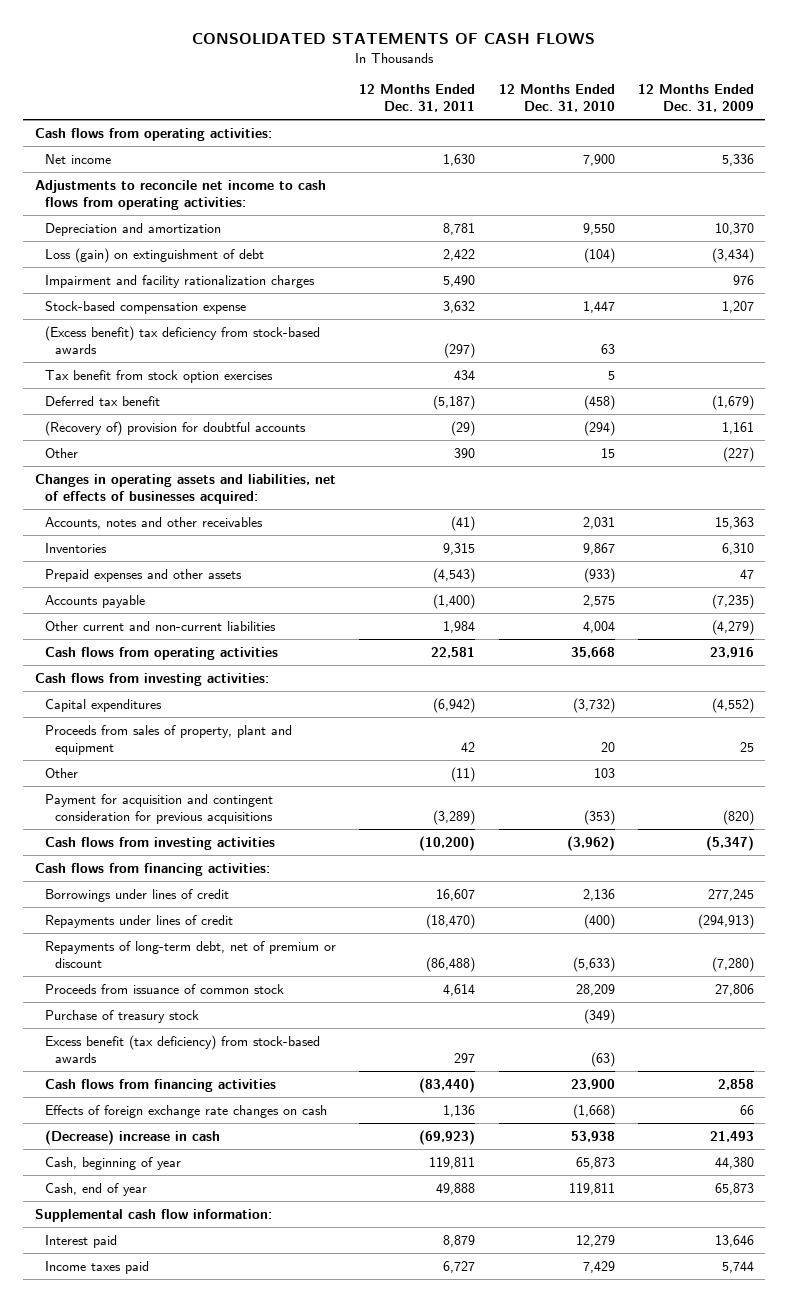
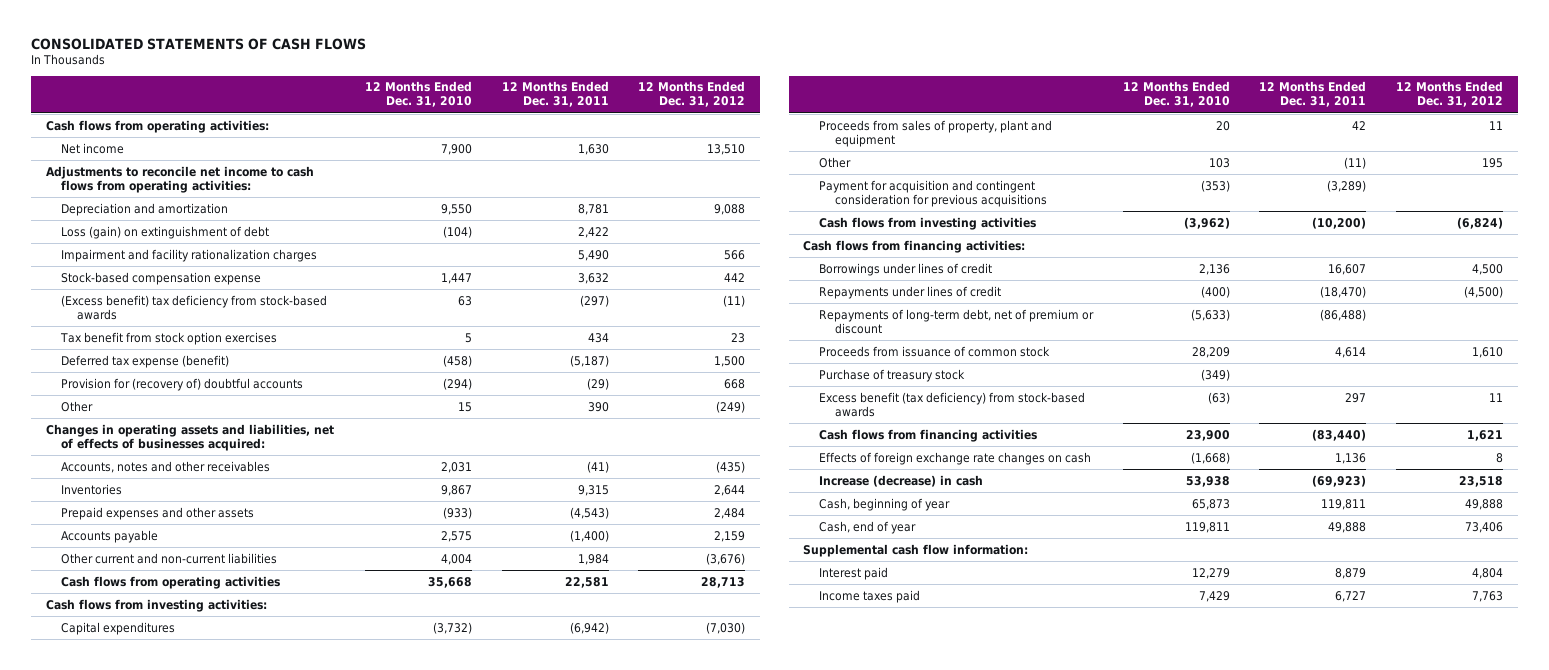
[637,83,754,113] 12 Months Ended Dec. 31, 2009 -> none
none -> [638,81,746,108] 12 Months Ended Dec. 31, 2012
[44,395,160,406] Deferred tax benefit -> [61,354,230,368] Deferred tax expense (benefit)
[44,420,306,436] (Recovery of) provision for doubtful accounts -> [61,377,304,391] Provision for (recovery of) doubtful accounts
[44,1129,220,1145] (Decrease) increase in cash -> [819,474,984,487] Increase (decrease) in cash

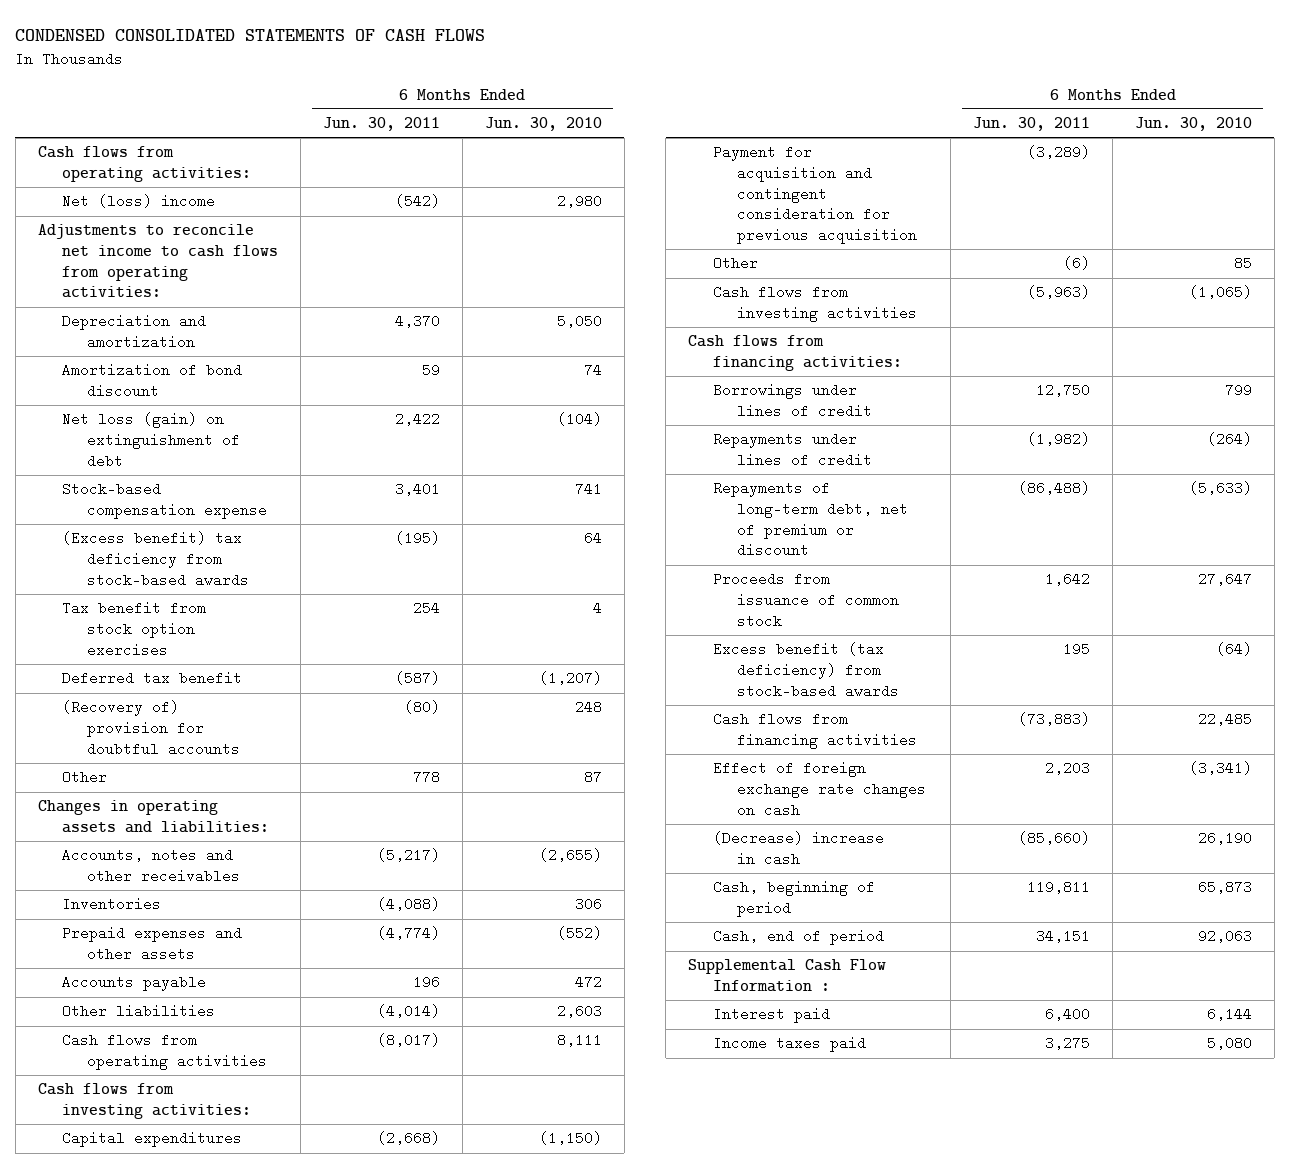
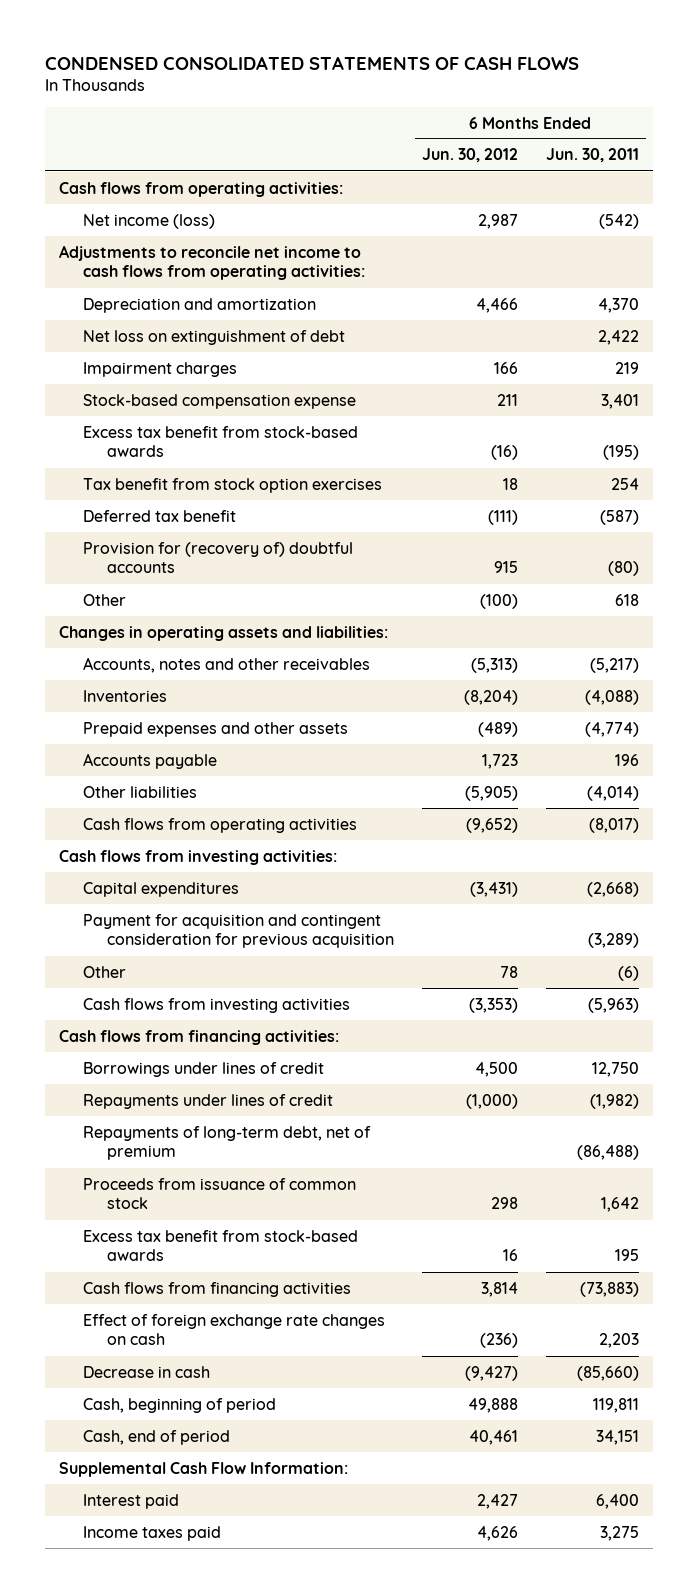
[484,117,602,132] Jun. 30, 2010 -> none
none -> [421,148,518,163] Jun. 30, 2012
[62,194,216,209] Net (loss) income -> [82,213,215,229] Net income (loss)
[62,363,243,399] Amortization of bond discount -> none
[62,412,240,468] Net loss (gain) on extinguishment of debt -> [82,329,345,345] Net loss on extinguishment of debt
none -> [82,361,237,377] Impairment charges
[62,531,249,587] (Excess benefit) tax deficiency from stock-based awards -> [82,425,358,458] Excess tax benefit from stock-based awards
[62,700,240,756] (Recovery of) provision for doubtful accounts -> [82,541,353,574] Provision for (recovery of) doubtful accounts
[413,770,441,785] 778 -> [614,593,639,606] 618
[712,481,909,558] Repayments of long-term debt, net of premium or discount -> [82,1125,371,1161] Repayments of long-term debt, net of premium
[712,642,900,698] Excess benefit (tax deficiency) from stock-based awards -> [82,1229,358,1262] Excess tax benefit from stock-based awards
[712,831,884,867] (Decrease) increase in cash -> [82,1365,210,1378] Decrease in cash
[687,959,886,993] Supplemental Cash Flow Information : -> [58,1461,348,1477] Supplemental Cash Flow Information:

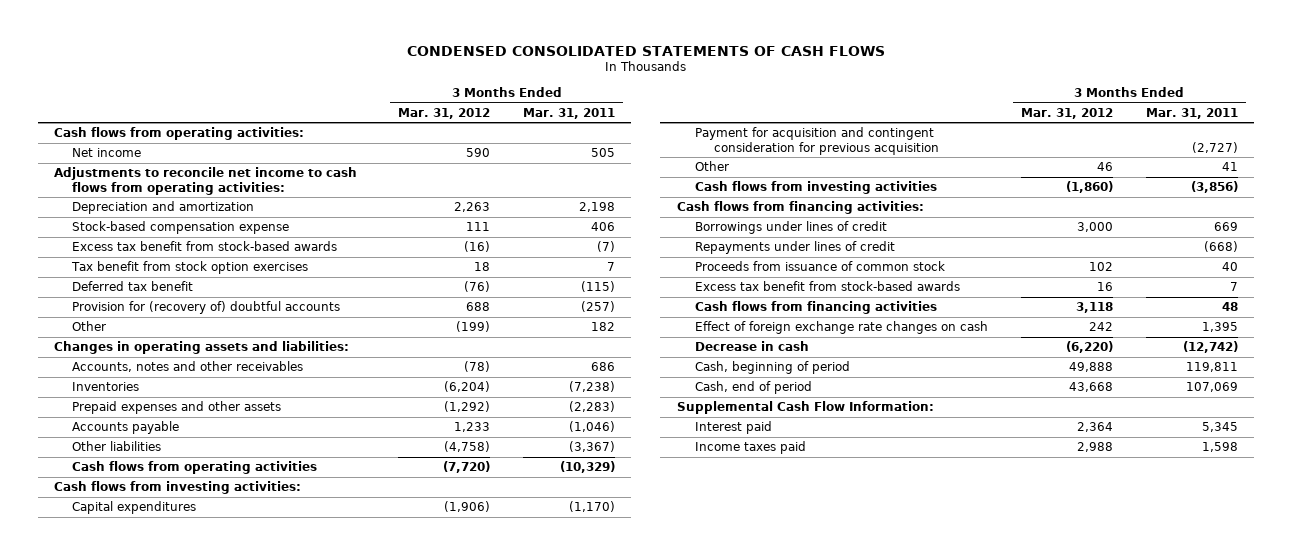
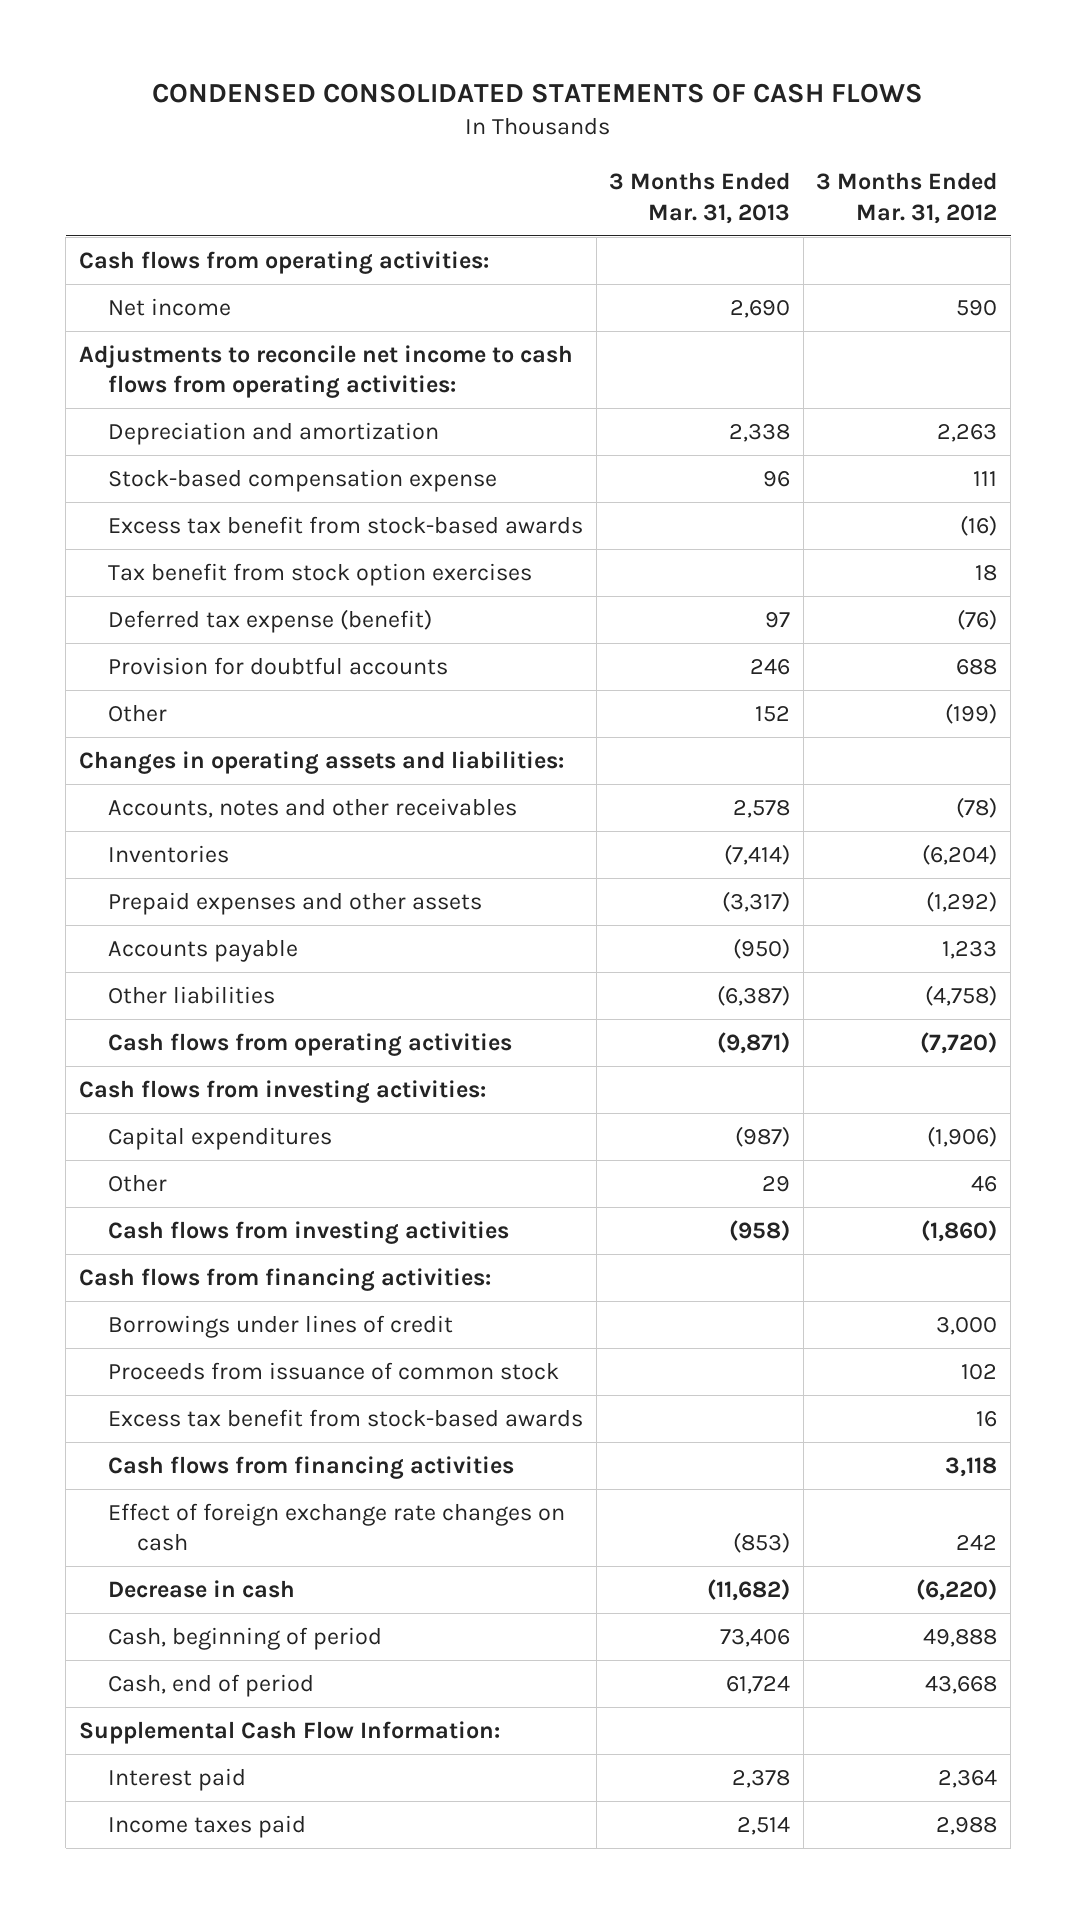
[522,107,615,119] Mar. 31, 2011 -> none
none -> [609,171,791,224] 3 Months Ended Mar. 31, 2013
[72,281,194,292] Deferred tax benefit -> [107,608,432,633] Deferred tax expense (benefit)
[72,301,341,315] Provision for (recovery of) doubtful accounts -> [107,656,448,675] Provision for doubtful accounts
[695,127,939,155] Payment for acquisition and contingent consideration for previous acquisition -> none
[695,241,896,255] Repayments under lines of credit -> none

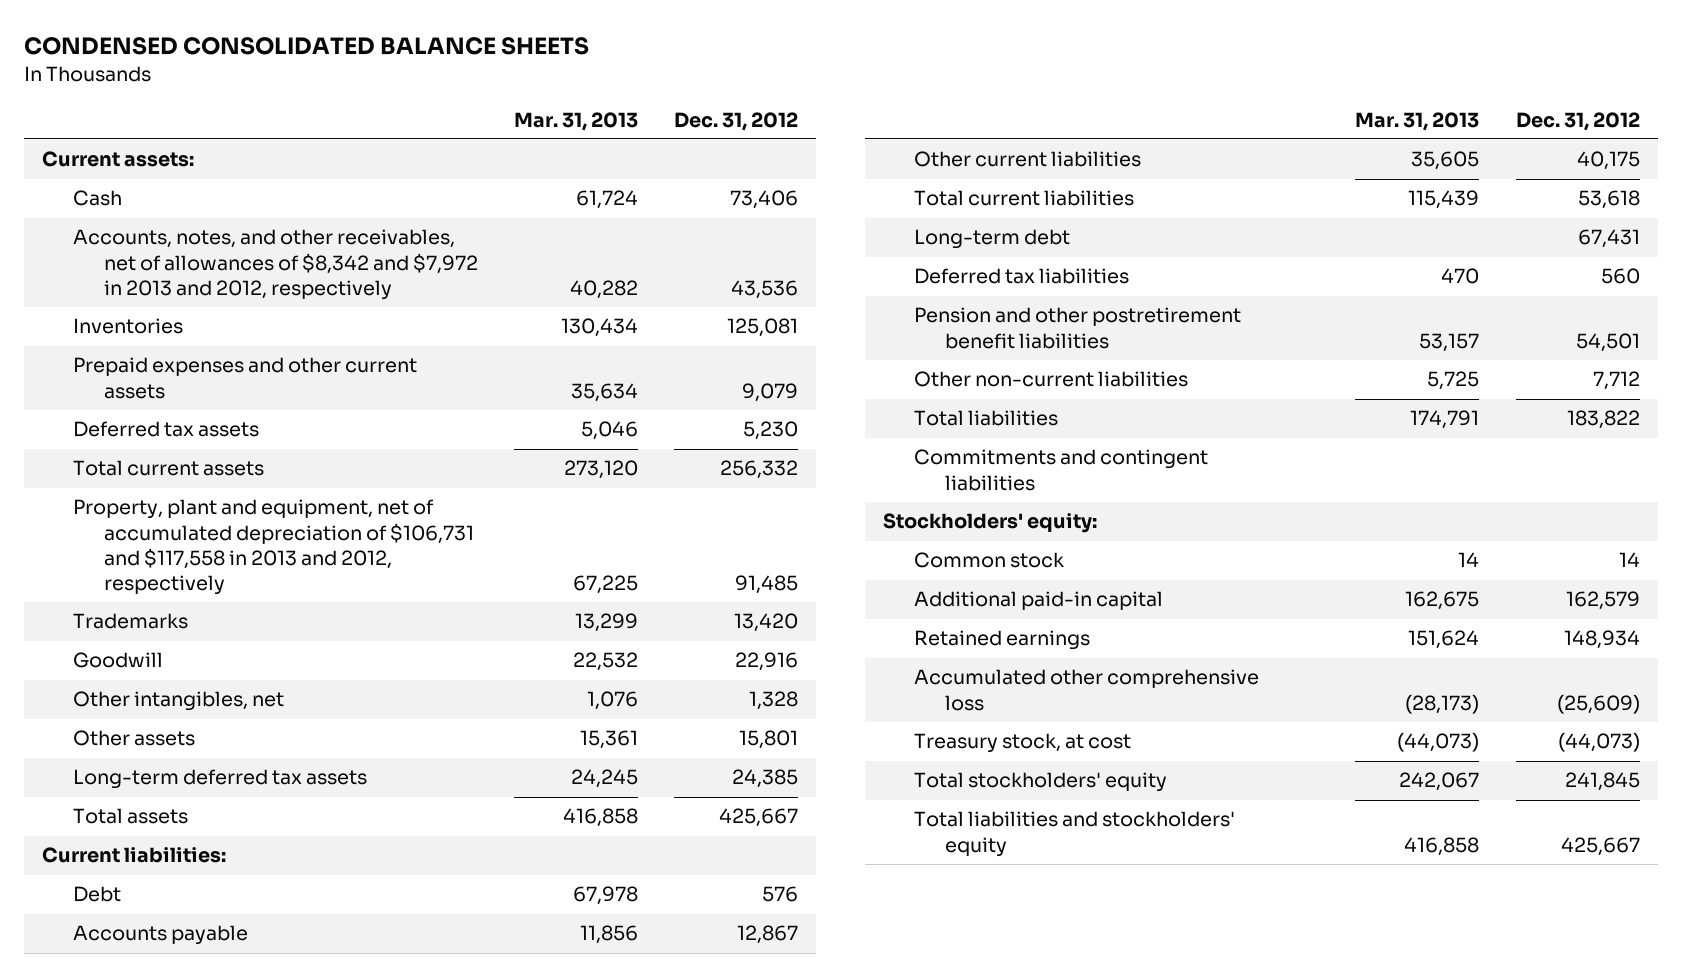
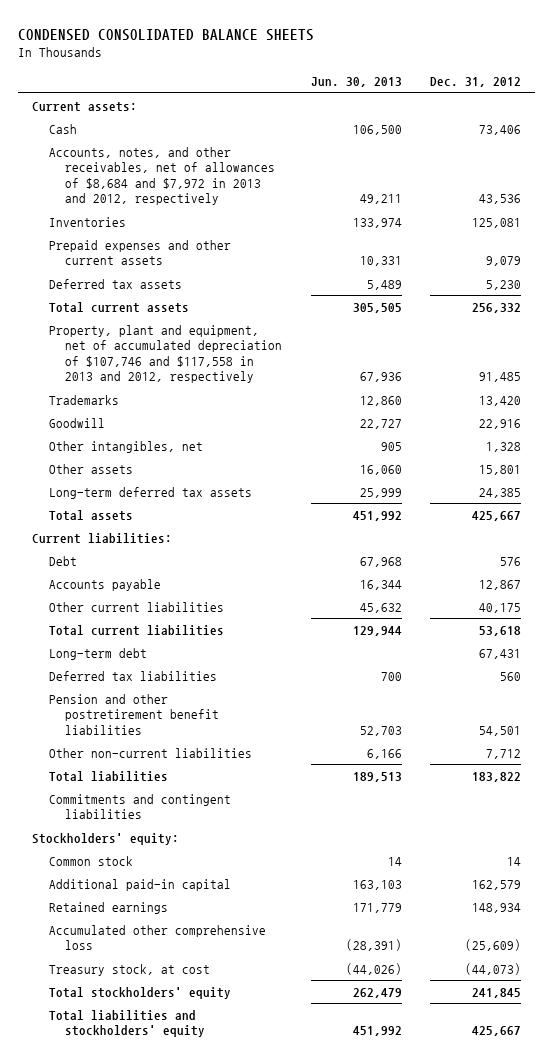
[514,111,639,131] Mar. 31, 2013 -> none
none -> [310,77,402,88] Jun. 30, 2013
[72,229,478,300] Accounts, notes, and other receivables, net of allowances of $8,342 and $7,972 in 2013 and 2012, respectively -> [48,146,276,206] Accounts, notes, and other receivables, net of allowances of $8,684 and $7,972 in 2013 and 2012, respectively
[72,499,474,595] Property, plant and equipment, net of accumulated depreciation of $106,731 and $117,558 in 2013 and 2012, respectively -> [48,324,283,384] Property, plant and equipment, net of accumulated depreciation of $107,746 and $117,558 in 2013 and 2012, respectively

